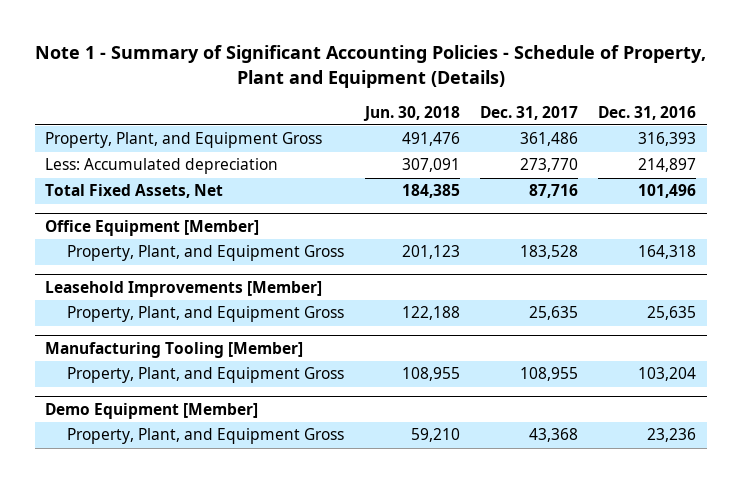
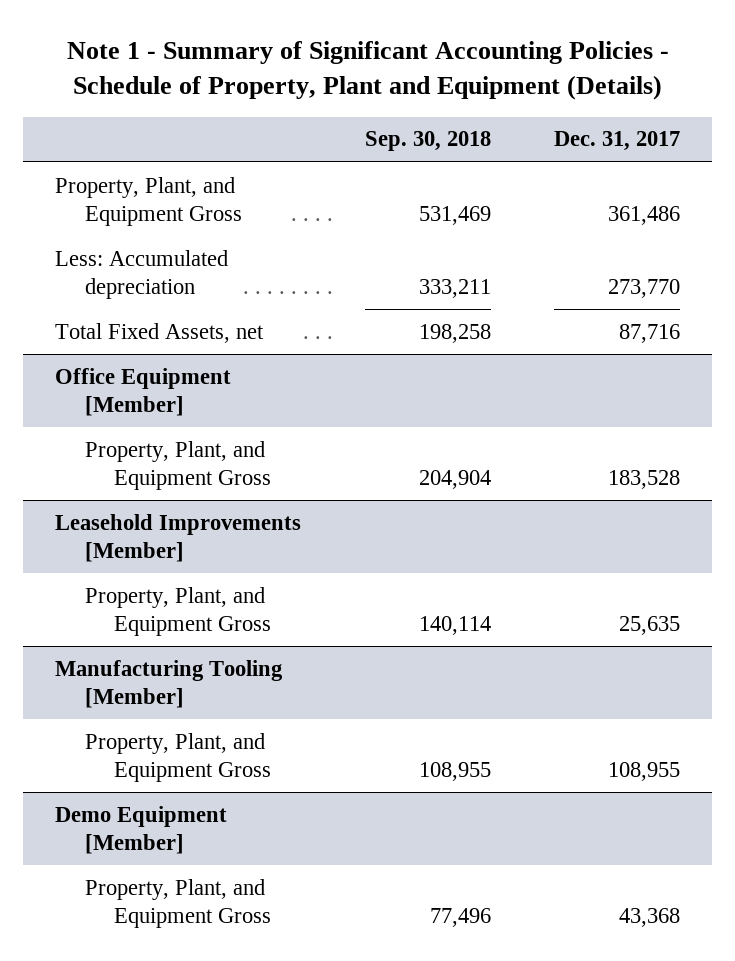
[362,105,460,121] Jun. 30, 2018 -> none
[598,105,697,120] Dec. 31, 2016 -> none
none -> [364,131,491,152] Sep. 30, 2018
[44,184,223,199] Total Fixed Assets, Net -> [55,322,265,343] Total Fixed Assets, net

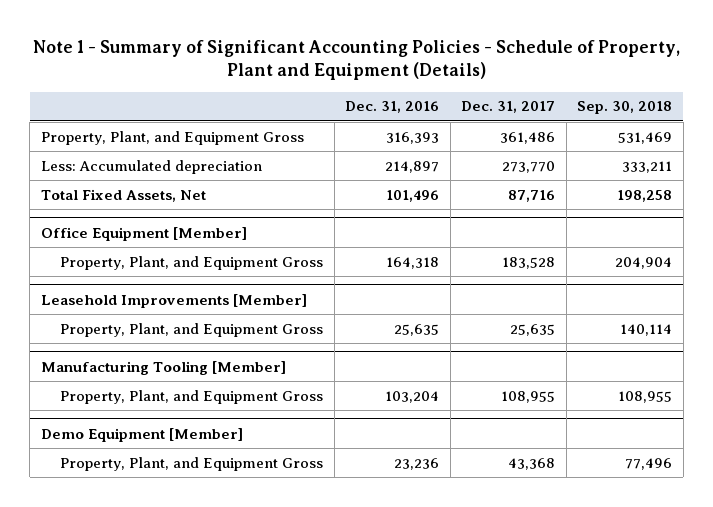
none -> [345,101,440,114] Dec. 31, 2016
[55,322,265,343] Total Fixed Assets, net -> [40,188,206,202] Total Fixed Assets, Net

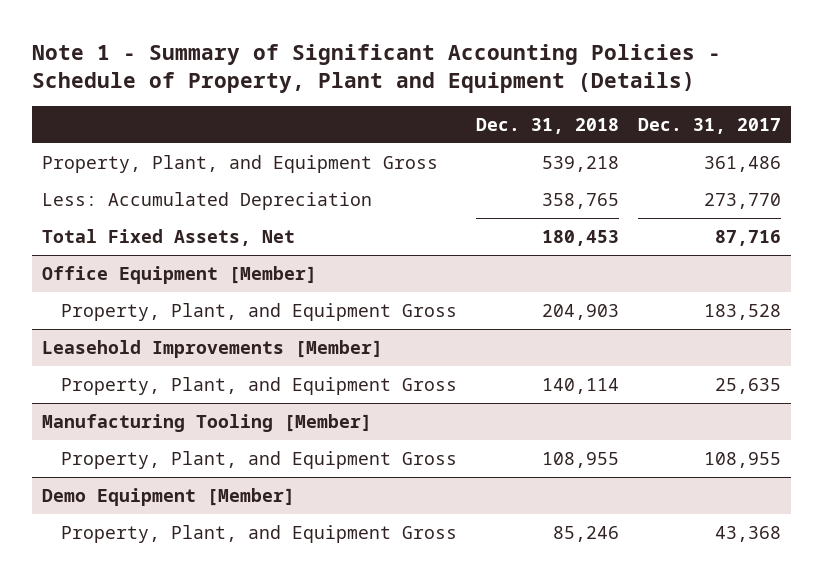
[345,101,440,114] Dec. 31, 2016 -> none
[577,101,673,115] Sep. 30, 2018 -> none
none -> [475,117,619,134] Dec. 31, 2018
[40,159,262,174] Less: Accumulated depreciation -> [41,191,372,210] Less: Accumulated Depreciation

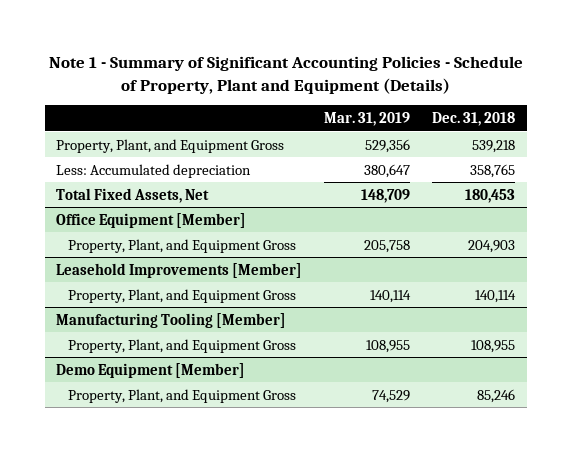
[638,117,782,134] Dec. 31, 2017 -> none
none -> [324,111,411,126] Mar. 31, 2019
[41,191,372,210] Less: Accumulated Depreciation -> [56,163,252,178] Less: Accumulated depreciation

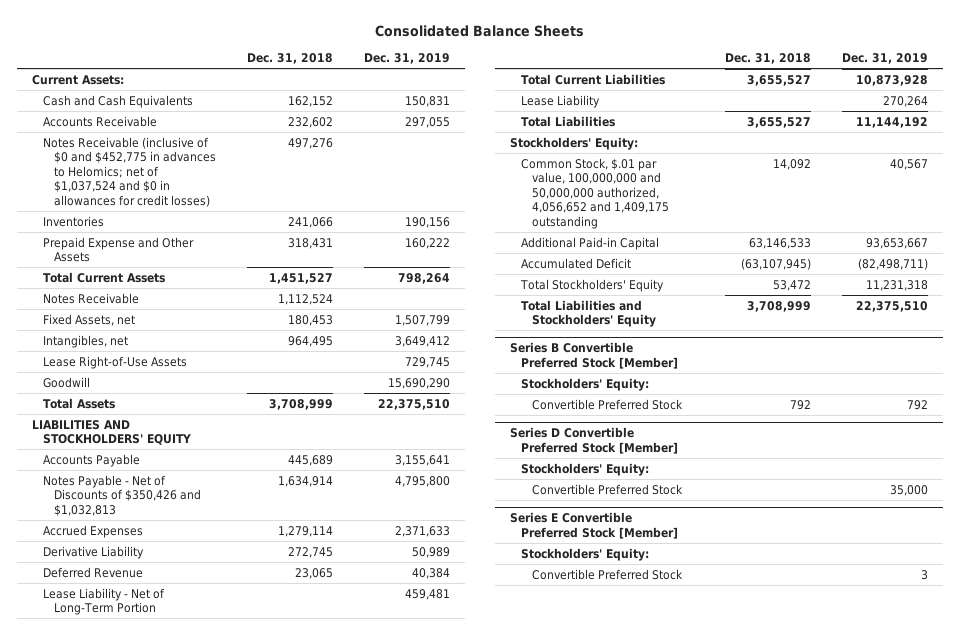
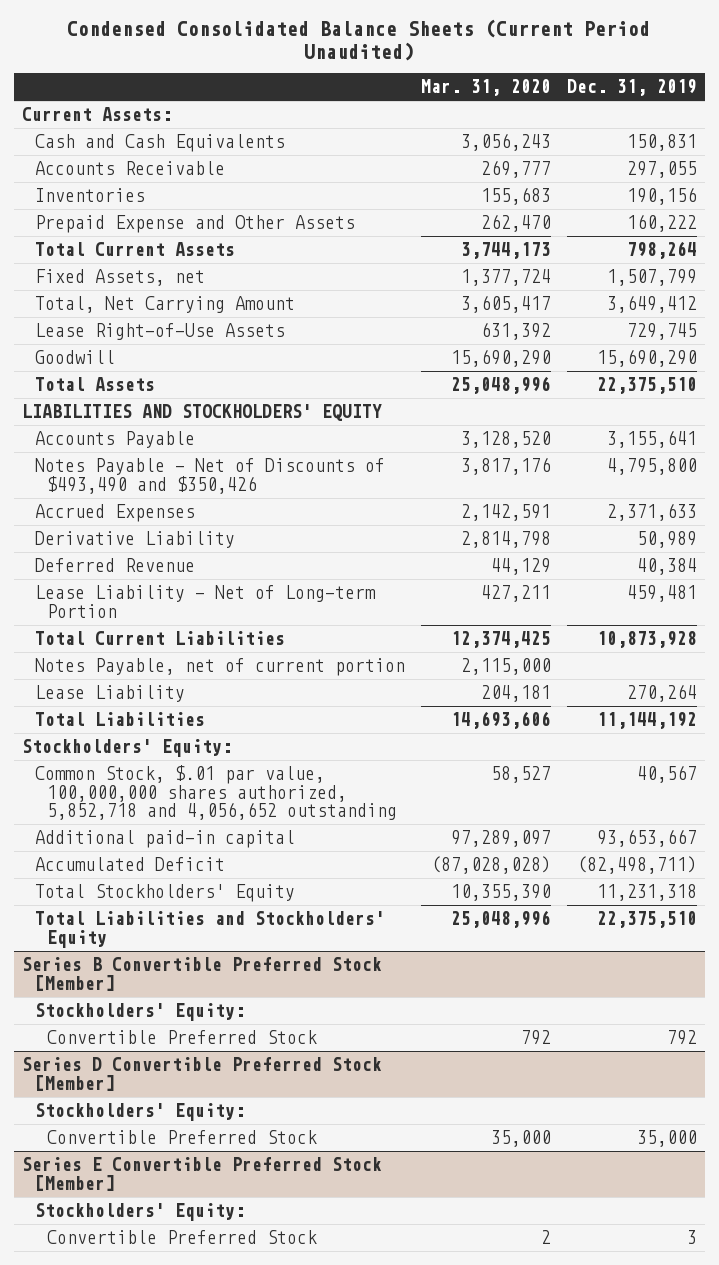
[375,24,585,37] Consolidated Balance Sheets -> [67,19,651,61] Condensed Consolidated Balance Sheets (Current Period Unaudited)
[247,53,334,65] Dec. 31, 2018 -> none
none -> [420,79,551,97] Mar. 31, 2020
[43,136,217,207] Notes Receivable (inclusive of $0 and $452,775 in advances to Helomics; net of $1,037,524 and $0 in allowances for credit losses) -> none
[43,292,140,304] Notes Receivable -> none
[43,334,129,348] Intangibles, net -> [34,296,295,314] Total, Net Carrying Amount
[43,474,202,516] Notes Payable - Net of Discounts of $350,426 and $1,032,813 -> [34,458,385,494] Notes Payable - Net of Discounts of $493,490 and $350,426
[43,587,166,616] Lease Liability - Net of Long-Term Portion -> [34,585,376,618] Lease Liability - Net of Long-term Portion
none -> [34,658,405,677] Notes Payable, net of current portion
[521,157,670,229] Common Stock, $.01 par value, 100,000,000 and 50,000,000 authorized, 4,056,652 and 1,409,175 outstanding -> [34,765,398,821] Common Stock, $.01 par value, 100,000,000 shares authorized, 5,852,718 and 4,056,652 outstanding
[521,236,660,250] Additional Paid-in Capital -> [34,830,295,849] Additional paid-in capital

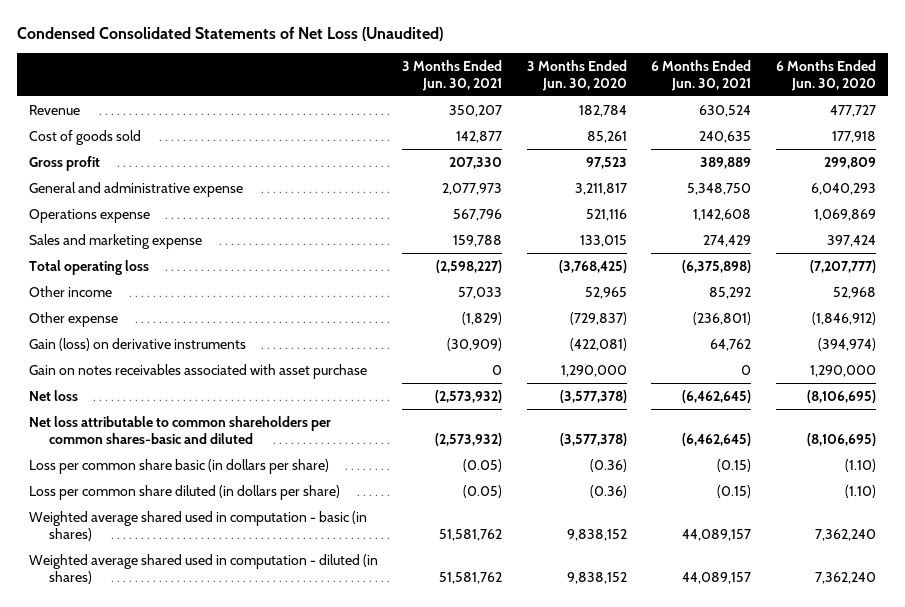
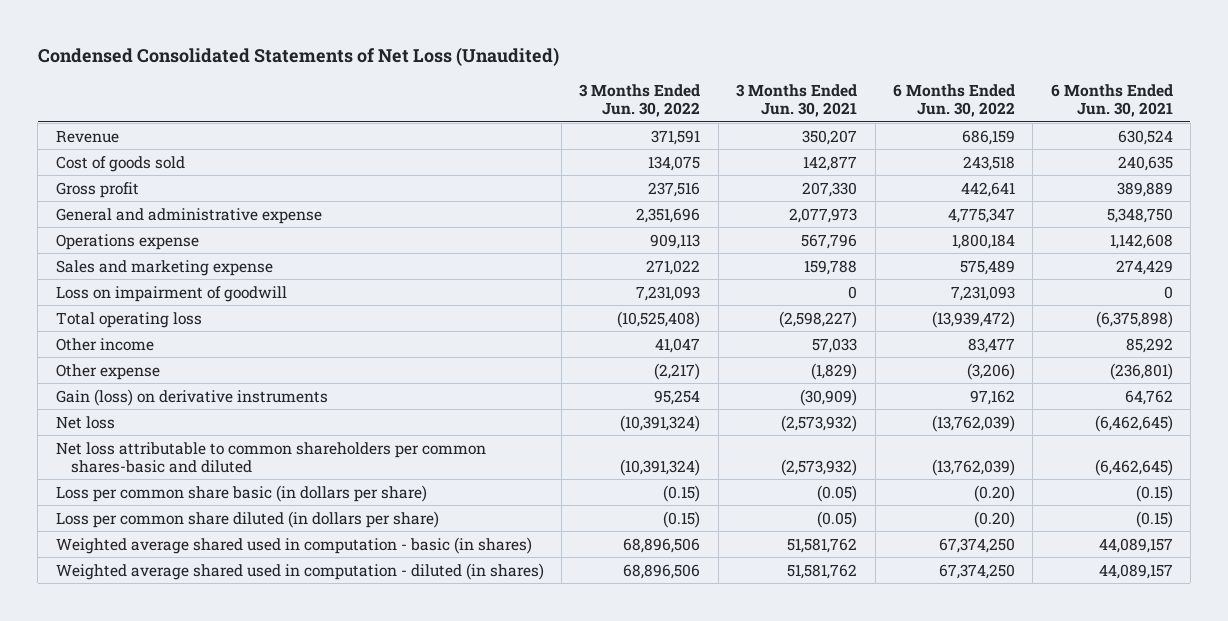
[526,59,627,91] 3 Months Ended Jun. 30, 2020 -> none
[775,59,876,91] 6 Months Ended Jun. 30, 2020 -> none
none -> [579,84,701,118] 3 Months Ended Jun. 30, 2022
none -> [892,84,1015,118] 6 Months Ended Jun. 30, 2022
none -> [55,285,287,302] Loss on impairment of goodwill
[29,364,368,380] Gain on notes receivables associated with asset purchase -> none

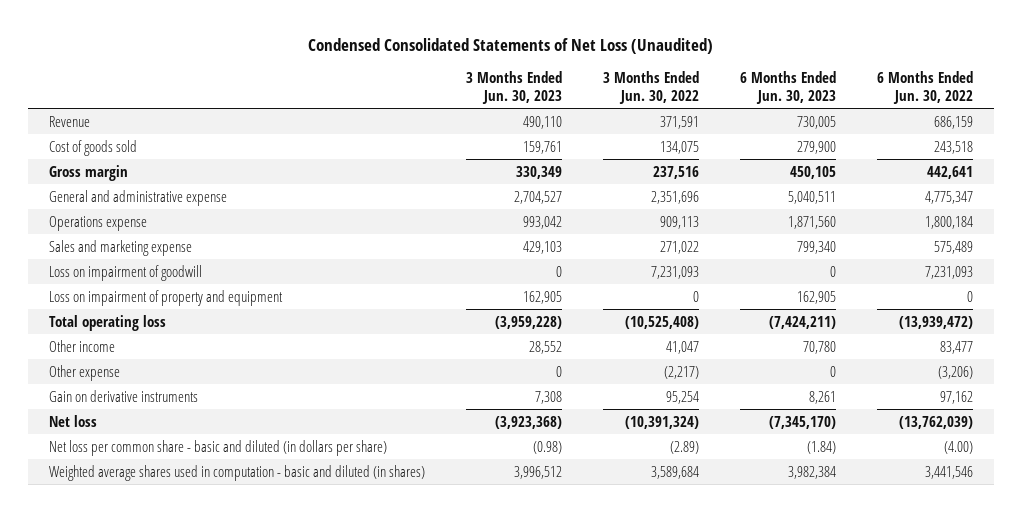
[736,84,858,118] 3 Months Ended Jun. 30, 2021 -> none
[1050,84,1173,118] 6 Months Ended Jun. 30, 2021 -> none
none -> [465,71,562,104] 3 Months Ended Jun. 30, 2023
none -> [739,71,836,104] 6 Months Ended Jun. 30, 2023
[55,181,139,198] Gross profit -> [48,164,128,181] Gross margin
none -> [48,289,283,306] Loss on impairment of property and equipment
[55,388,328,406] Gain (loss) on derivative instruments -> [48,389,198,402] Gain on derivative instruments
[55,441,486,473] Net loss attributable to common shareholders per common shares-basic and diluted -> none
[55,510,439,528] Loss per common share diluted (in dollars per share) -> none
[55,562,544,580] Weighted average shared used in computation - diluted (in shares) -> none
[55,484,427,502] Loss per common share basic (in dollars per share) -> [48,439,387,456] Net loss per common share - basic and diluted (in dollars per share)
[663,484,701,502] (0.15) -> [669,440,699,454] (2.89)
[973,484,1015,502] (0.20) -> [944,440,974,454] (4.00)
[55,536,532,554] Weighted average shared used in computation - basic (in shares) -> [48,464,425,481] Weighted average shares used in computation - basic and diluted (in shares)
[623,537,701,553] 68,896,506 -> [650,465,699,479] 3,589,684
[938,537,1015,553] 67,374,250 -> [925,465,974,479] 3,441,546

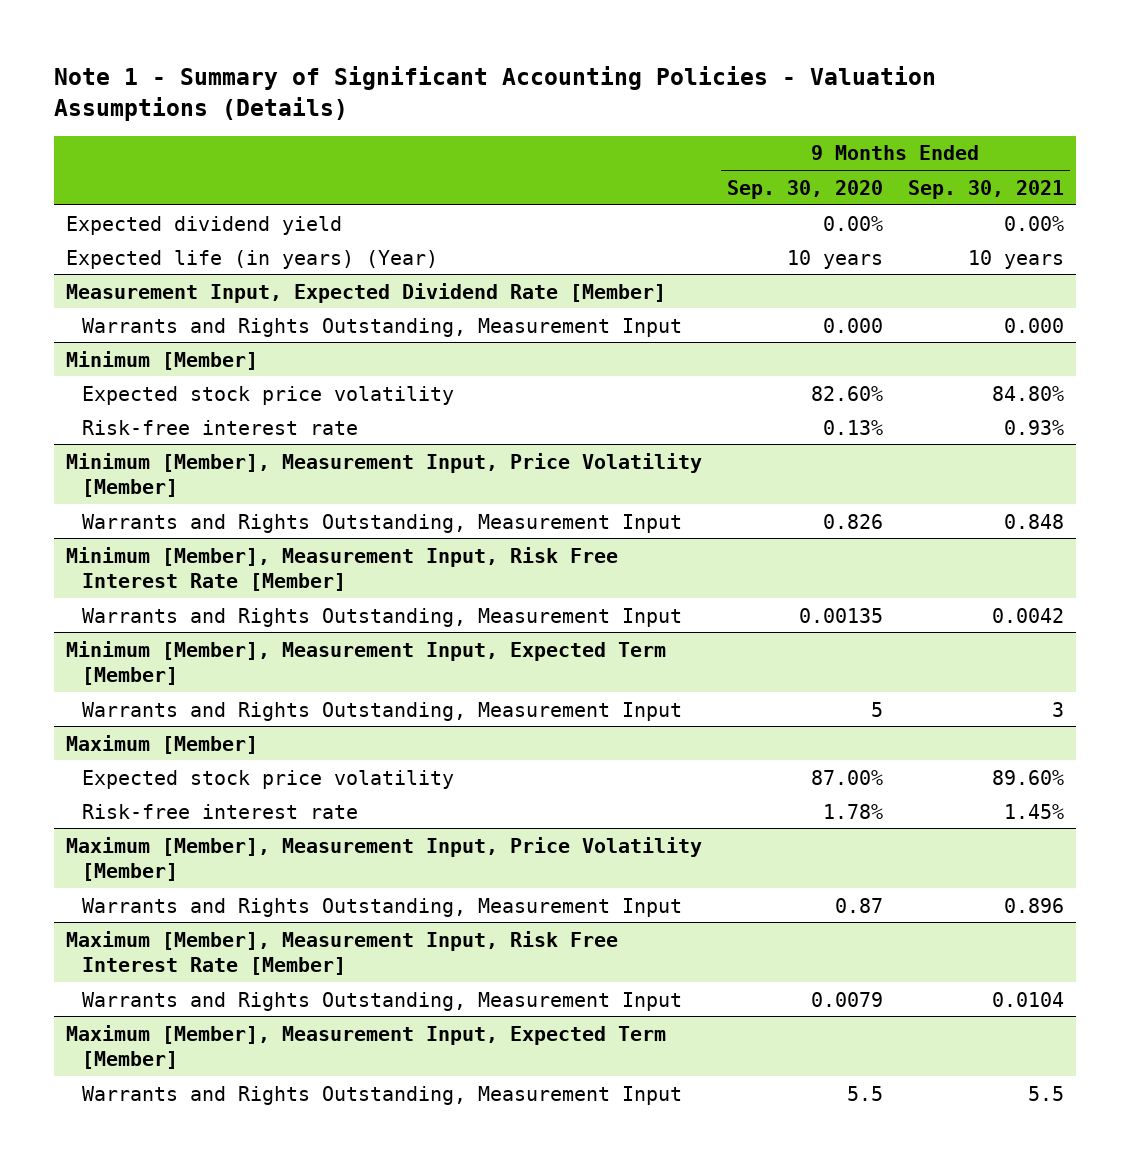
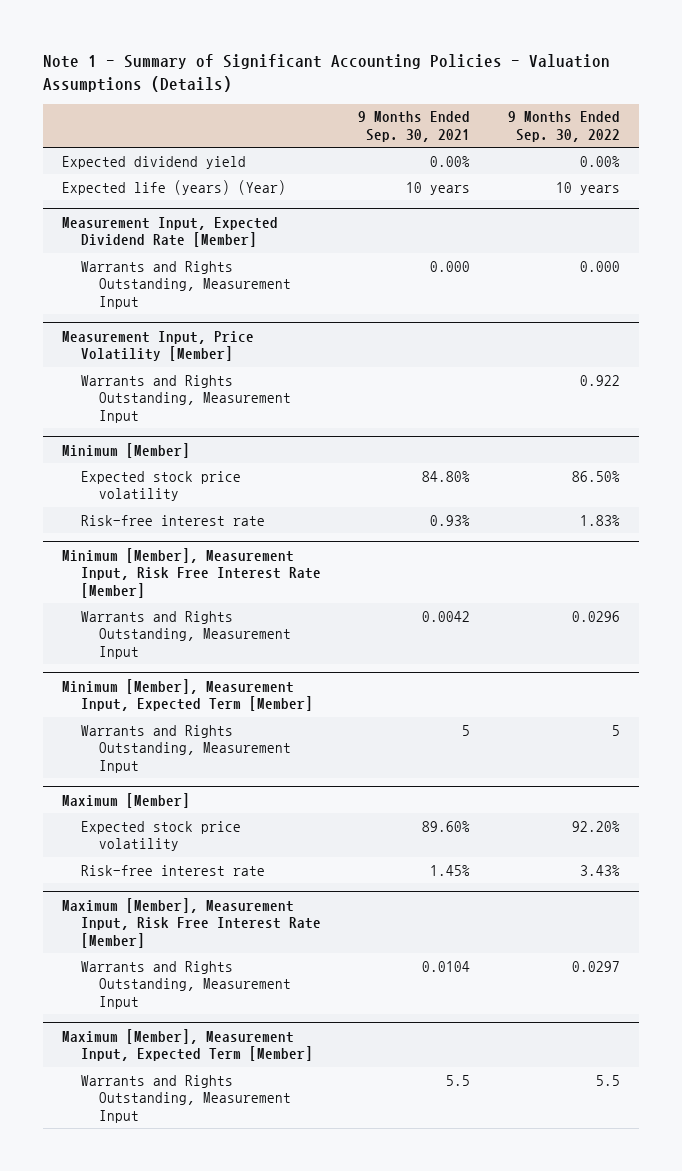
[726,179,883,199] Sep. 30, 2020 -> none
none -> [507,111,620,142] 9 Months Ended Sep. 30, 2022
[66,249,439,269] Expected life (in years) (Year) -> [61,179,286,195] Expected life (years) (Year)
none -> [61,330,254,362] Measurement Input, Price Volatility [Member]
none -> [80,374,292,424] Warrants and Rights Outstanding, Measurement Input
[66,452,703,497] Minimum [Member], Measurement Input, Price Volatility [Member] -> none
[82,513,683,533] Warrants and Rights Outstanding, Measurement Input -> none
[1051,701,1064,717] 3 -> [462,724,471,736] 5
[66,836,703,881] Maximum [Member], Measurement Input, Price Volatility [Member] -> none
[82,897,683,917] Warrants and Rights Outstanding, Measurement Input -> none

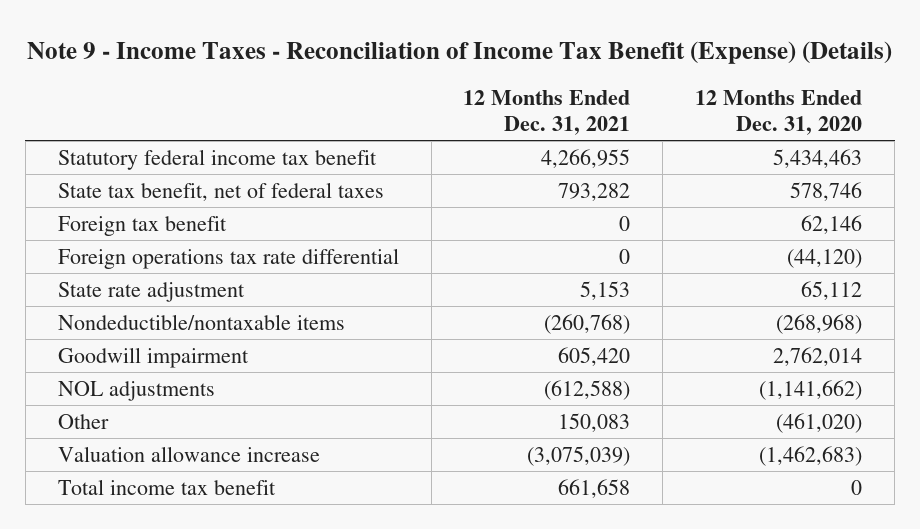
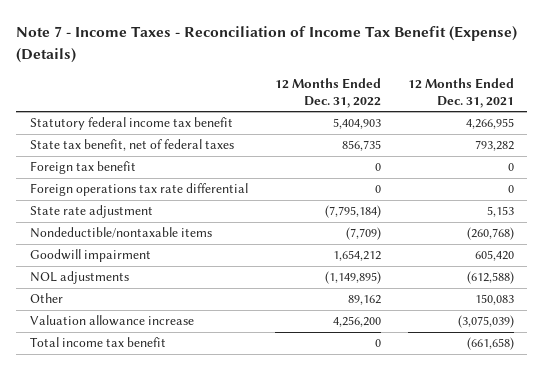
[26,41,892,65] Note 9 - Income Taxes - Reconciliation of Income Tax Benefit (Expense) (Details) -> [16,26,518,63] Note 7 - Income Taxes - Reconciliation of Income Tax Benefit (Expense) (Details)
[695,89,863,135] 12 Months Ended Dec. 31, 2020 -> none
none -> [274,77,381,108] 12 Months Ended Dec. 31, 2022
[558,478,631,498] 661,658 -> [466,337,514,351] (661,658)

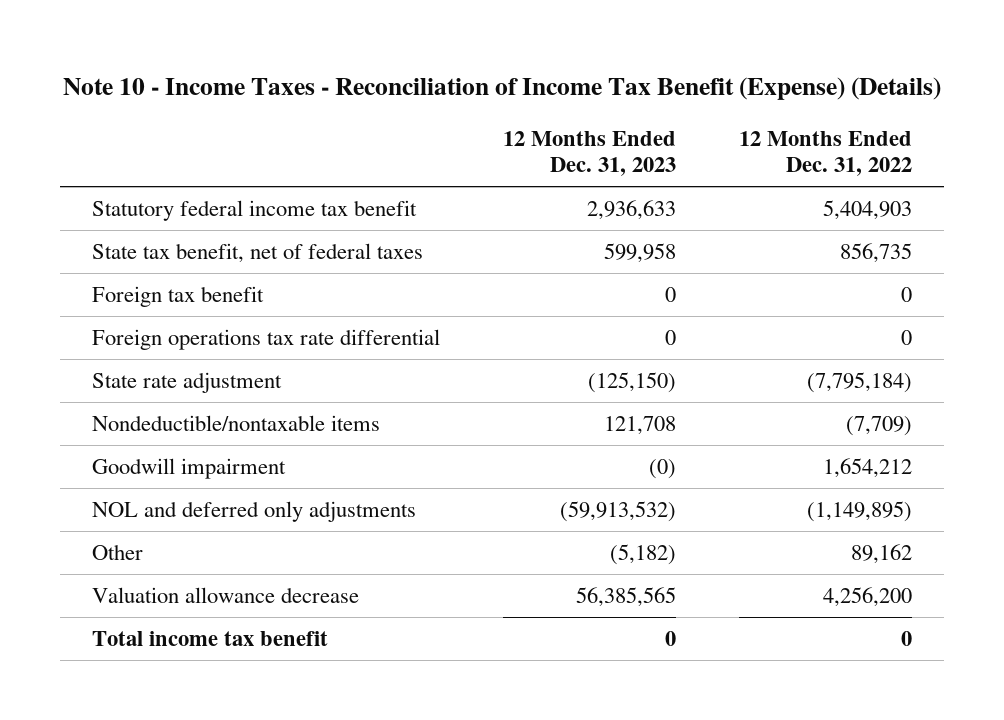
[16,26,518,63] Note 7 - Income Taxes - Reconciliation of Income Tax Benefit (Expense) (Details) -> [62,76,941,100] Note 10 - Income Taxes - Reconciliation of Income Tax Benefit (Expense) (Details)
[407,77,514,108] 12 Months Ended Dec. 31, 2021 -> none
none -> [502,130,676,177] 12 Months Ended Dec. 31, 2023
[29,271,129,285] NOL adjustments -> [91,500,416,522] NOL and deferred only adjustments
[29,315,194,327] Valuation allowance increase -> [91,586,359,603] Valuation allowance decrease

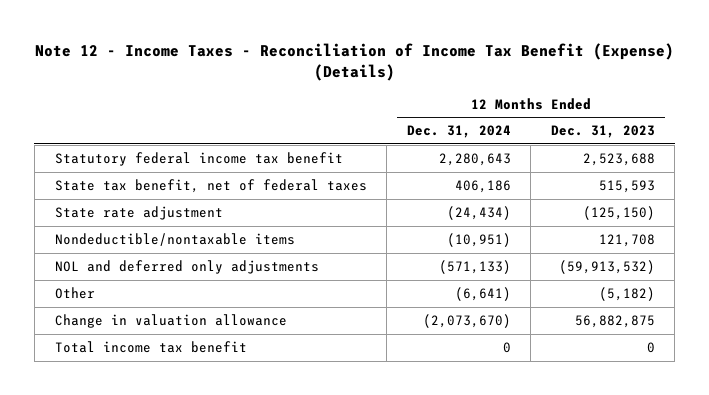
[62,76,941,100] Note 10 - Income Taxes - Reconciliation of Income Tax Benefit (Expense) (Details) -> [34,42,674,81] Note 12 - Income Taxes - Reconciliation of Income Tax Benefit (Expense) (Details)
[739,130,913,177] 12 Months Ended Dec. 31, 2022 -> none
none -> [406,125,511,139] Dec. 31, 2024
[91,285,264,307] Foreign tax benefit -> none
[91,328,440,350] Foreign operations tax rate differential -> none
[586,199,676,220] 2,936,633 -> [582,153,655,167] 2,523,688
[603,242,676,263] 599,958 -> [598,180,655,194] 515,593
[91,457,286,479] Goodwill impairment -> none
[91,586,359,603] Valuation allowance decrease -> [54,314,287,329] Change in valuation allowance
[575,586,676,607] 56,385,565 -> [574,315,655,329] 56,882,875

